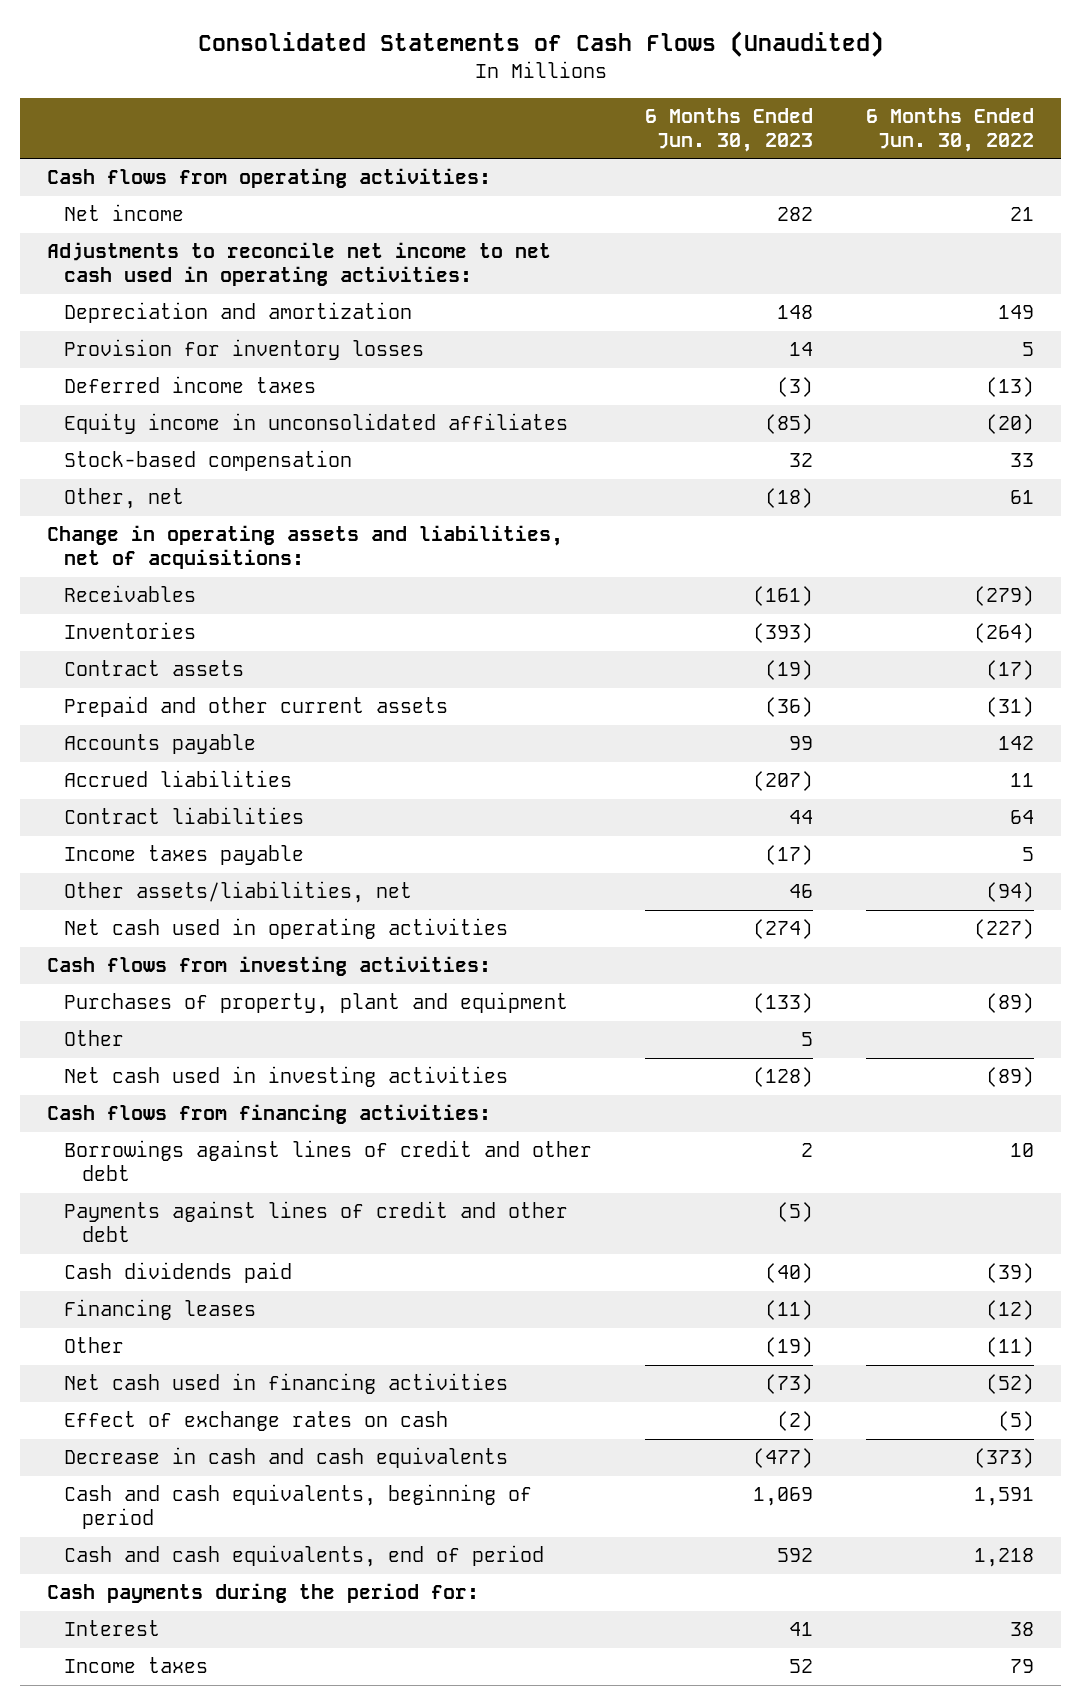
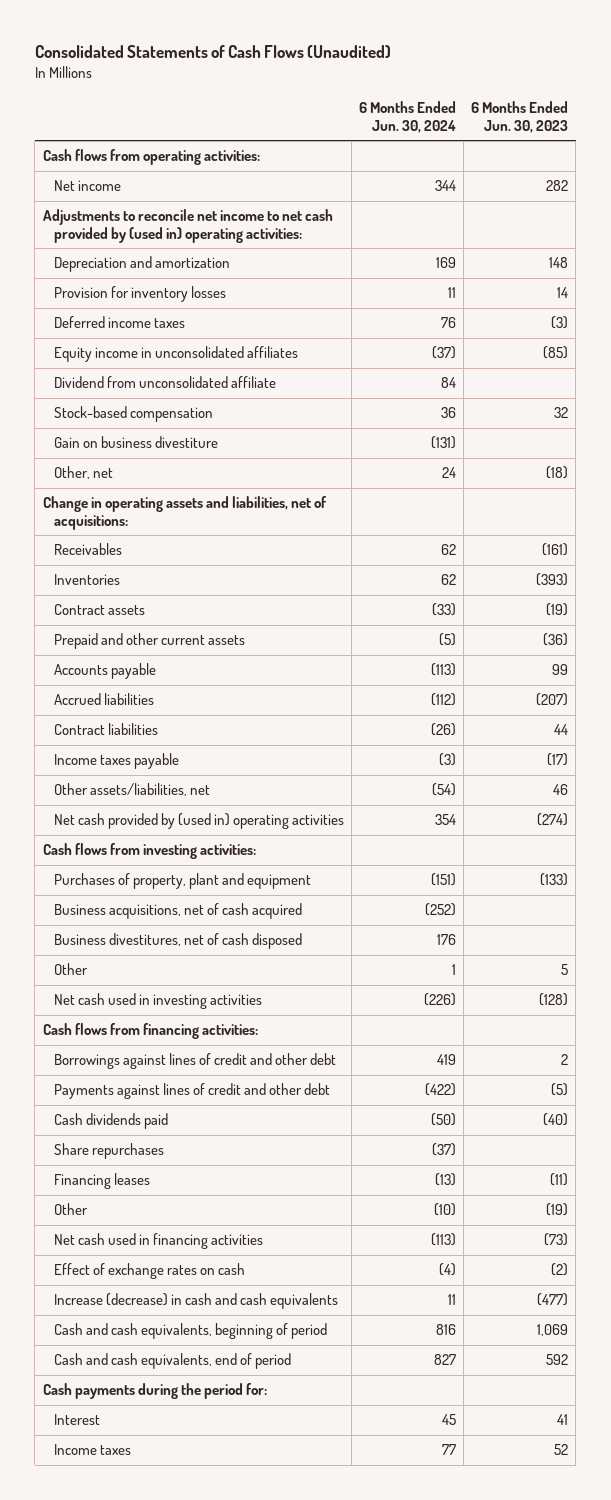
[866,107,1035,152] 6 Months Ended Jun. 30, 2022 -> none
none -> [358,101,456,133] 6 Months Ended Jun. 30, 2024
[46,242,551,287] Adjustments to reconcile net income to net cash used in operating activities: -> [42,209,333,244] Adjustments to reconcile net income to net cash provided by (used in) operating activities:
none -> [53,376,276,389] Dividend from unconsolidated affiliate
none -> [53,436,218,449] Gain on business divestiture
[64,918,509,940] Net cash used in operating activities -> [53,813,344,830] Net cash provided by (used in) operating activities
none -> [53,903,302,920] Business acquisitions, net of cash acquired
none -> [53,933,302,950] Business divestitures, net of cash disposed
none -> [53,1143,164,1160] Share repurchases
[64,1447,509,1469] Decrease in cash and cash equivalents -> [53,1293,338,1310] Increase (decrease) in cash and cash equivalents

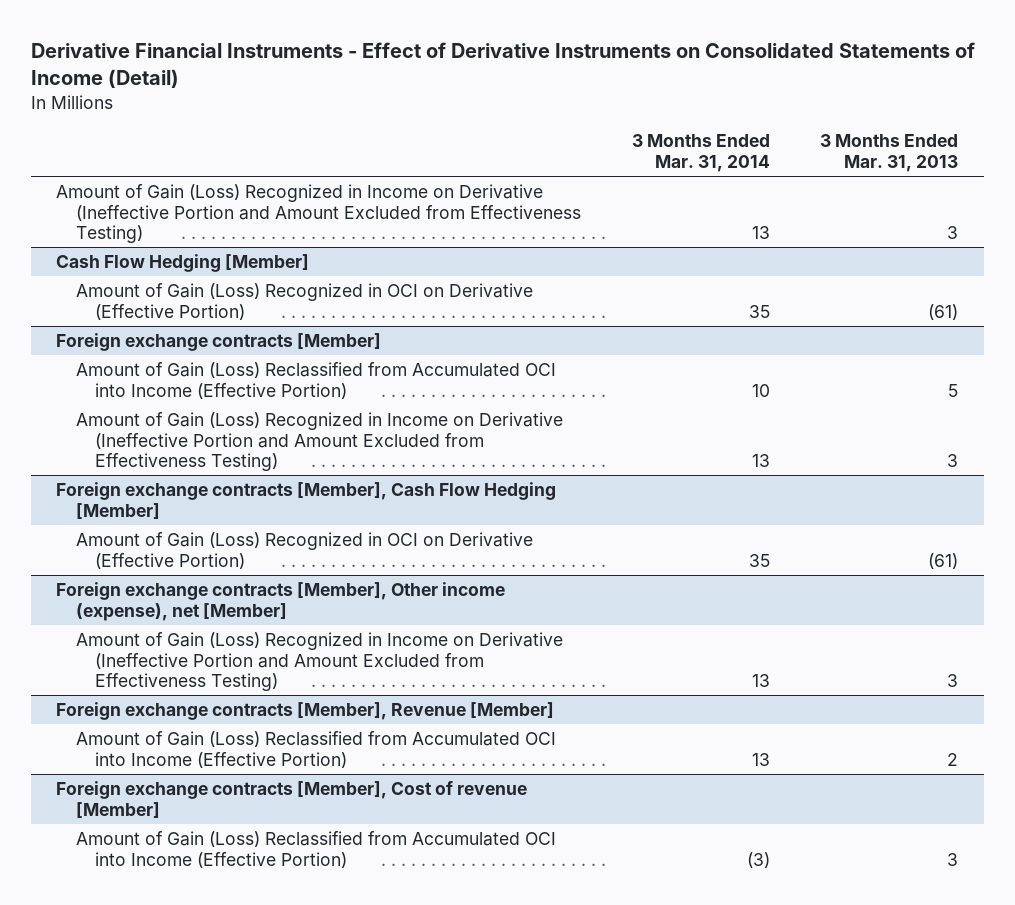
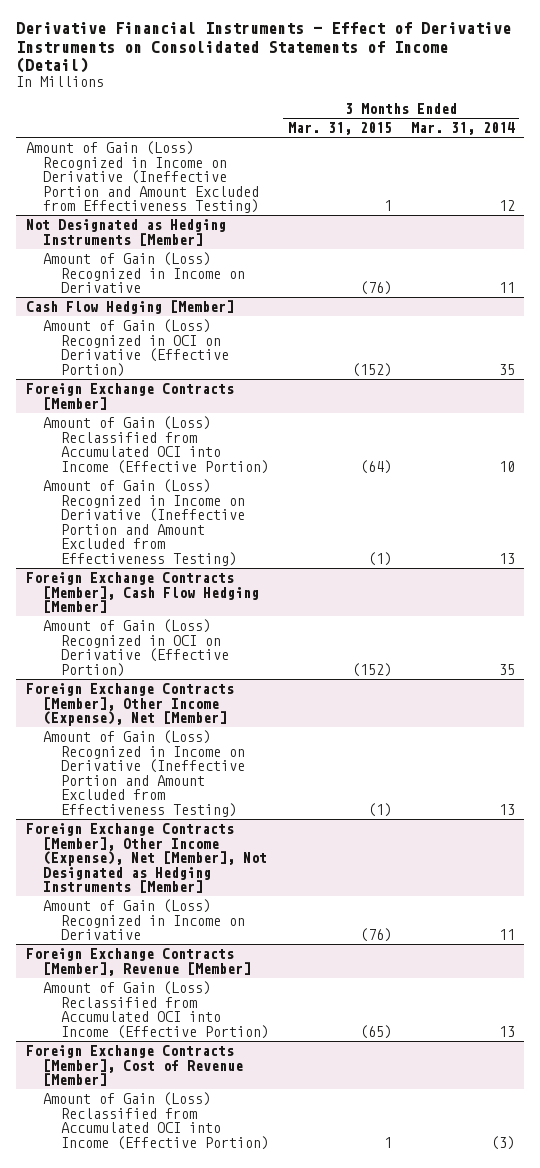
[820,134,959,173] 3 Months Ended Mar. 31, 2013 -> none
none -> [287,122,392,136] Mar. 31, 2015
[751,226,770,240] 13 -> [498,200,515,212] 12
none -> [25,219,226,246] Not Designated as Hedging Instruments [Member]
none -> [43,252,245,294] Amount of Gain (Loss) Recognized in Income on Derivative
[56,332,382,351] Foreign exchange contracts [Member] -> [25,383,234,410] Foreign Exchange Contracts [Member]
[56,481,557,519] Foreign exchange contracts [Member], Cash Flow Hedging [Member] -> [25,572,260,614] Foreign Exchange Contracts [Member], Cash Flow Hedging [Member]
[56,581,506,621] Foreign exchange contracts [Member], Other income (expense), net [Member] -> [25,683,234,727] Foreign Exchange Contracts [Member], Other Income (Expense), Net [Member]
none -> [25,823,268,894] Foreign Exchange Contracts [Member], Other Income (Expense), Net [Member], Not Designated as Hedging Instruments [Member]
none -> [43,899,245,941] Amount of Gain (Loss) Recognized in Income on Derivative
[56,701,555,720] Foreign exchange contracts [Member], Revenue [Member] -> [25,948,252,976] Foreign Exchange Contracts [Member], Revenue [Member]
[56,780,528,818] Foreign exchange contracts [Member], Cost of revenue [Member] -> [25,1045,244,1087] Foreign Exchange Contracts [Member], Cost of Revenue [Member]

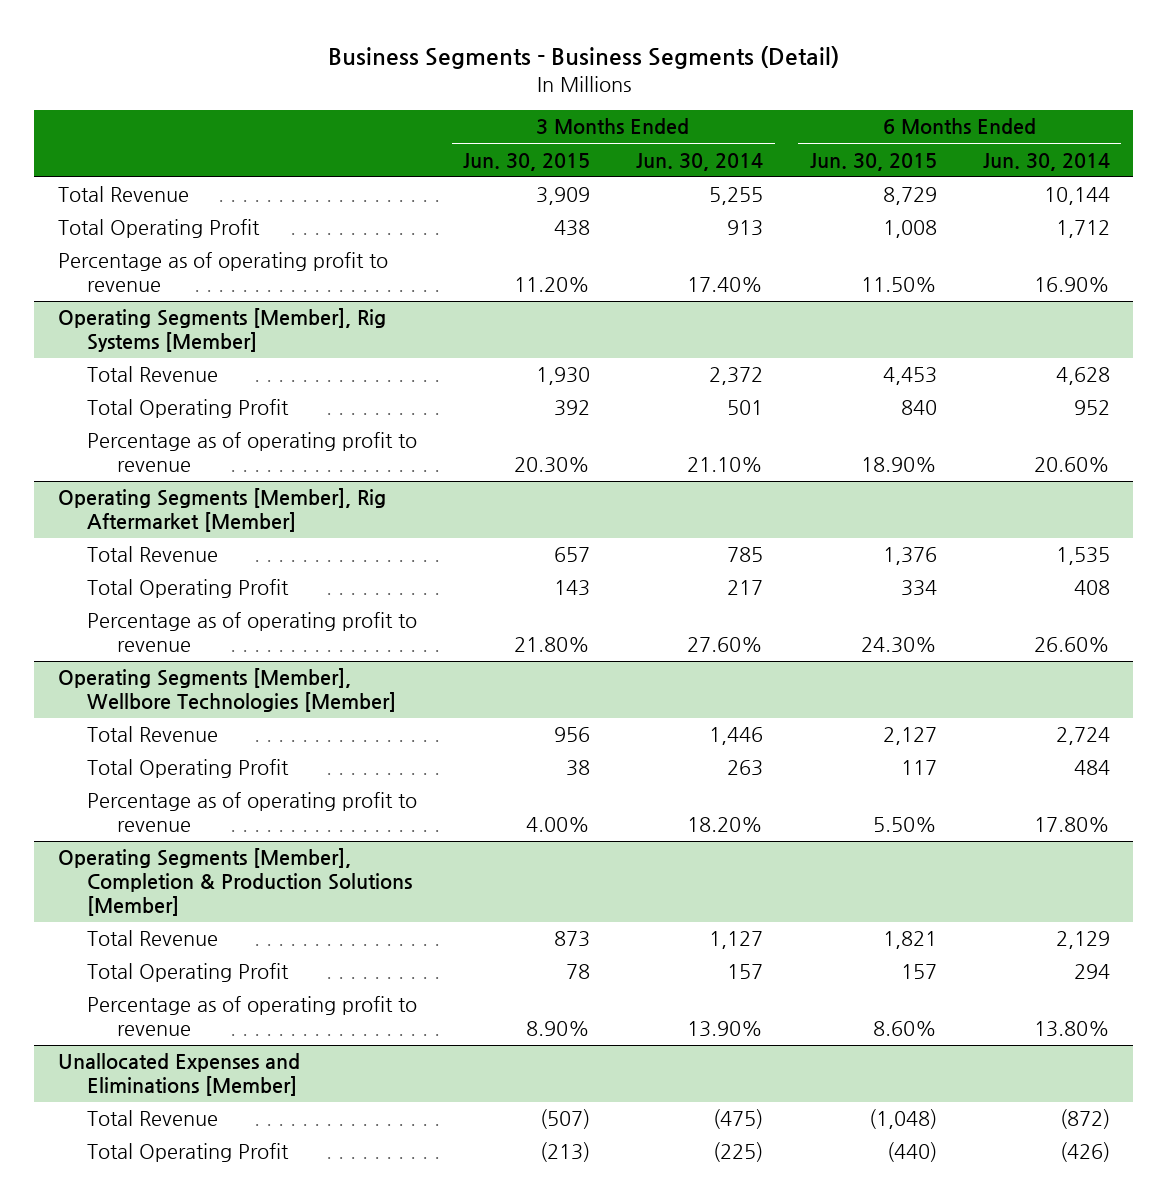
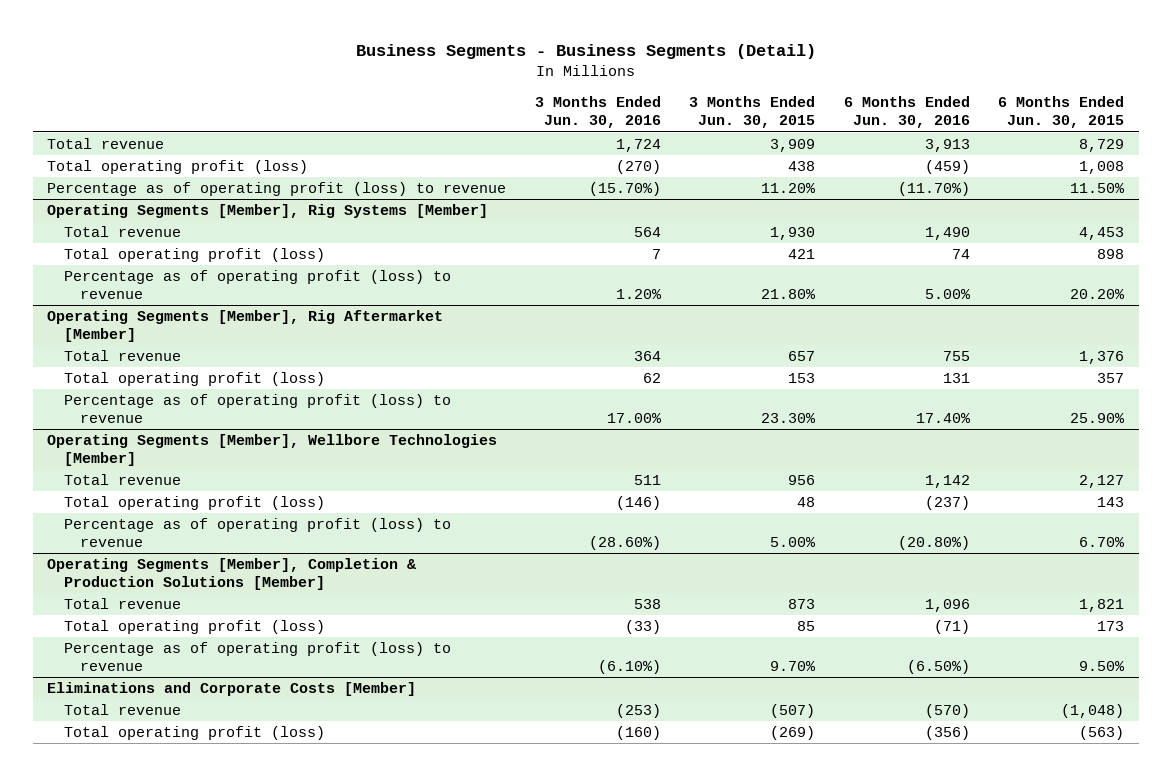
[636,152,764,171] Jun. 30, 2014 -> none
[982,152,1110,171] Jun. 30, 2014 -> none
none -> [534,96,661,129] 3 Months Ended Jun. 30, 2016
none -> [843,96,970,129] 6 Months Ended Jun. 30, 2016
[57,186,189,203] Total Revenue -> [47,138,165,150] Total revenue
[57,219,260,239] Total Operating Profit -> [47,160,309,175] Total operating profit (loss)
[57,252,388,293] Percentage as of operating profit to revenue -> [47,182,507,197] Percentage as of operating profit (loss) to revenue
[87,366,219,383] Total Revenue -> [63,226,181,238] Total revenue
[87,399,290,419] Total Operating Profit -> [63,248,325,263] Total operating profit (loss)
[554,400,591,417] 392 -> [788,249,816,260] 421
[900,400,937,416] 840 -> [1097,249,1125,260] 898
[87,432,418,473] Percentage as of operating profit to revenue -> [63,270,451,300] Percentage as of operating profit (loss) to revenue
[514,457,591,474] 20.30% -> [761,289,817,300] 21.80%
[860,457,937,473] 18.90% -> [1070,289,1126,300] 20.20%
[87,546,219,563] Total Revenue -> [63,350,181,362] Total revenue
[87,579,290,599] Total Operating Profit -> [63,372,325,387] Total operating profit (loss)
[554,580,591,597] 143 -> [788,373,816,384] 153
[900,580,937,597] 334 -> [1097,373,1125,384] 357
[87,612,418,653] Percentage as of operating profit to revenue -> [63,394,451,424] Percentage as of operating profit (loss) to revenue
[514,637,591,653] 21.80% -> [761,413,817,424] 23.30%
[860,637,937,654] 24.30% -> [1070,413,1126,424] 25.90%
[87,726,219,743] Total Revenue -> [63,474,181,486] Total revenue
[87,759,290,779] Total Operating Profit -> [63,496,325,511] Total operating profit (loss)
[566,760,591,777] 38 -> [797,497,816,508] 48
[900,760,937,776] 117 -> [1097,497,1125,508] 143
[87,792,418,833] Percentage as of operating profit to revenue -> [63,518,451,548] Percentage as of operating profit (loss) to revenue
[526,817,591,833] 4.00% -> [770,537,817,548] 5.00%
[872,817,937,833] 5.50% -> [1079,537,1126,548] 6.70%
[87,930,219,947] Total Revenue -> [63,598,181,610] Total revenue
[87,963,290,983] Total Operating Profit -> [63,620,325,635] Total operating profit (loss)
[566,964,591,980] 78 -> [797,621,816,632] 85
[900,964,937,980] 157 -> [1097,621,1125,632] 173
[87,996,418,1037] Percentage as of operating profit to revenue -> [63,642,451,672] Percentage as of operating profit (loss) to revenue
[526,1021,591,1037] 8.90% -> [770,661,817,672] 9.70%
[872,1021,937,1037] 8.60% -> [1079,661,1126,672] 9.50%
[57,1053,300,1097] Unallocated Expenses and Eliminations [Member] -> [47,682,417,697] Eliminations and Corporate Costs [Member]
[87,1110,219,1127] Total Revenue -> [63,704,181,716] Total revenue
[87,1143,290,1163] Total Operating Profit -> [63,726,325,741] Total operating profit (loss)
[540,1142,591,1163] (213) -> [770,726,816,741] (269)
[886,1142,937,1163] (440) -> [1079,726,1125,741] (563)

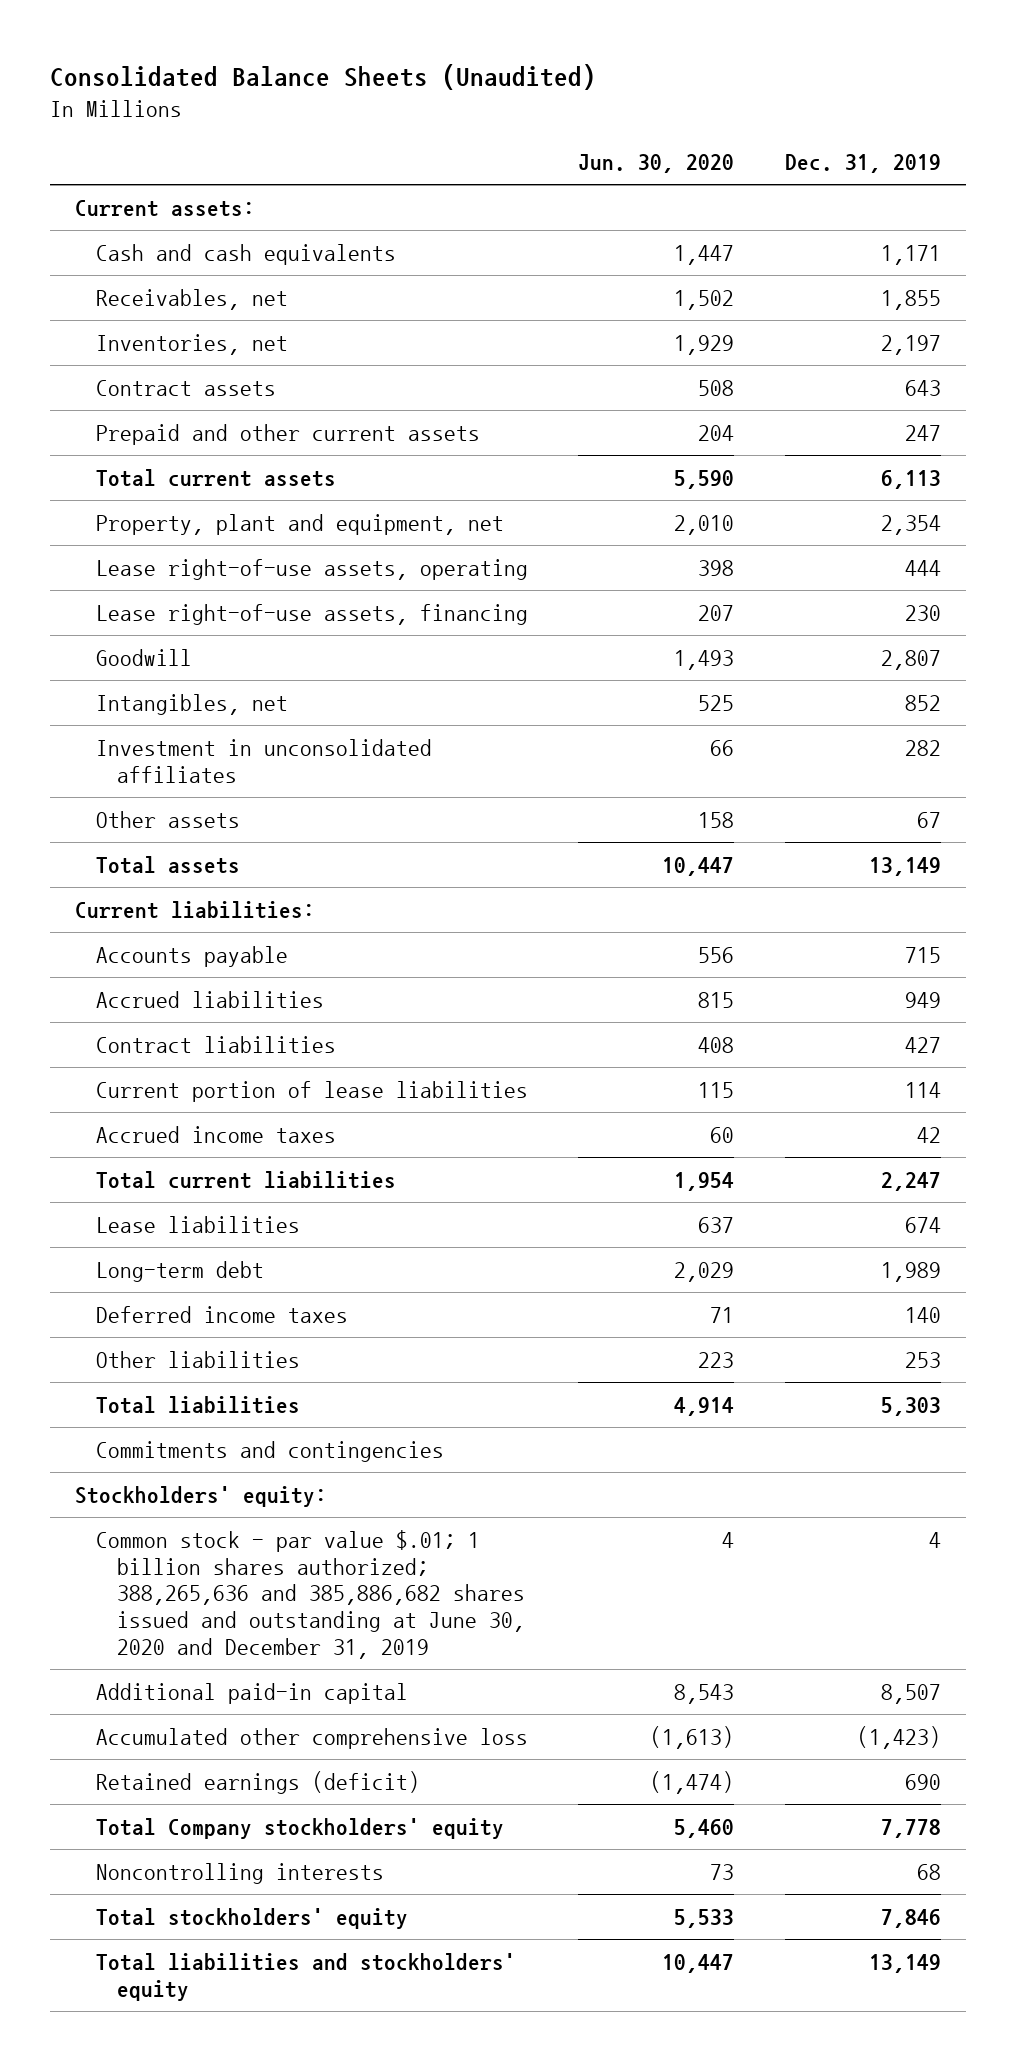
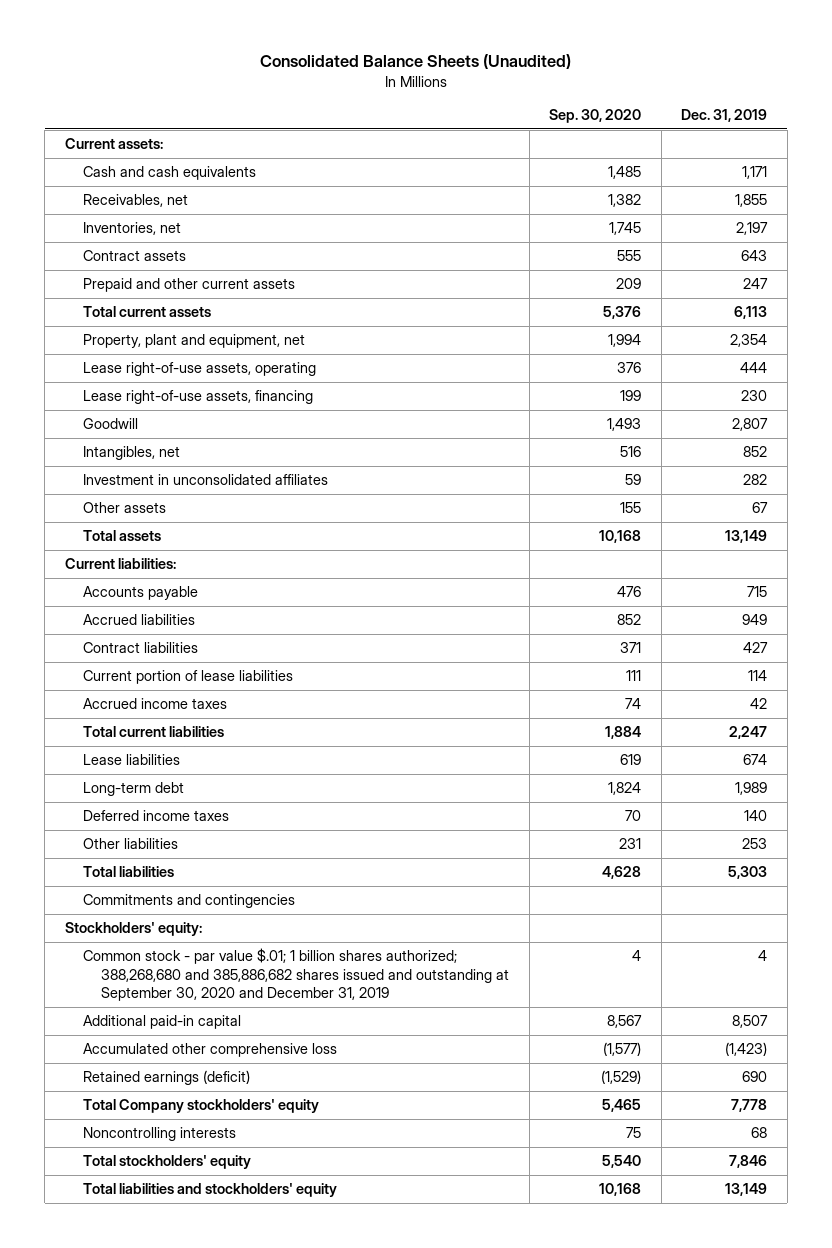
[578,154,735,174] Jun. 30, 2020 -> none
none -> [549,109,642,124] Sep. 30, 2020
[95,1529,525,1660] Common stock - par value $.01; 1 billion shares authorized; 388,265,636 and 385,886,682 shares issued and outstanding at June 30, 2020 and December 31, 2019 -> [83,948,510,1002] Common stock - par value $.01; 1 billion shares authorized; 388,268,680 and 385,886,682 shares issued and outstanding at September 30, 2020 and December 31, 2019

